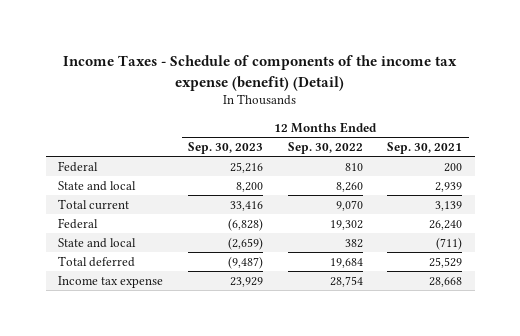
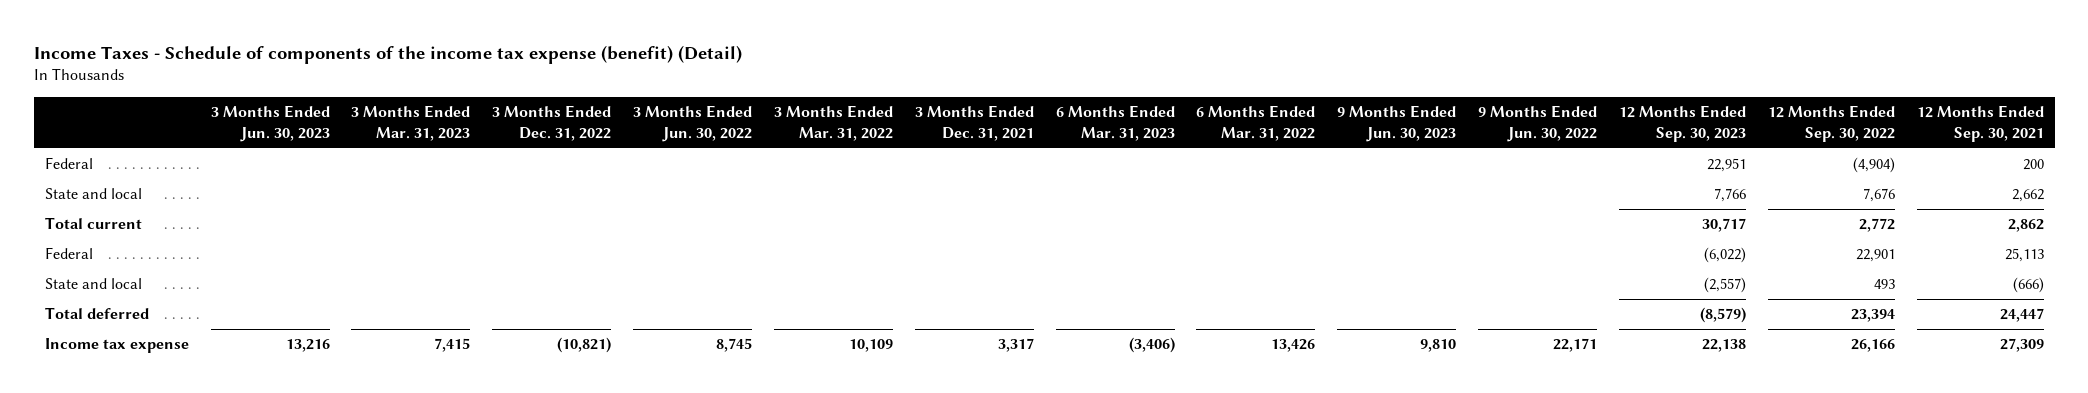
none -> [210,104,330,142] 3 Months Ended Jun. 30, 2023
none -> [351,104,471,141] 3 Months Ended Mar. 31, 2023
none -> [492,104,612,141] 3 Months Ended Dec. 31, 2022
none -> [633,104,753,142] 3 Months Ended Jun. 30, 2022
none -> [773,104,893,141] 3 Months Ended Mar. 31, 2022
none -> [914,104,1034,141] 3 Months Ended Dec. 31, 2021
none -> [1055,104,1175,141] 6 Months Ended Mar. 31, 2023
none -> [1196,104,1316,141] 6 Months Ended Mar. 31, 2022
none -> [1337,104,1457,142] 9 Months Ended Jun. 30, 2023
none -> [1478,104,1598,142] 9 Months Ended Jun. 30, 2022
[229,161,263,173] 25,216 -> [1706,158,1746,173] 22,951
[344,162,363,171] 810 -> [1852,157,1895,174] (4,904)
[235,181,263,192] 8,200 -> [1713,188,1746,203] 7,766
[335,181,363,192] 8,260 -> [1862,188,1895,203] 7,676
[435,181,463,192] 2,939 -> [2011,189,2044,203] 2,662
[229,200,263,211] 33,416 -> [1701,218,1746,233] 30,717
[335,199,363,211] 9,070 -> [1858,218,1895,233] 2,772
[435,200,463,211] 3,139 -> [2007,219,2044,233] 2,862
[227,217,263,231] (6,828) -> [1703,247,1746,264] (6,022)
[329,219,363,230] 19,302 -> [1855,249,1895,263] 22,901
[429,219,463,230] 26,240 -> [2004,248,2044,263] 25,113
[227,236,263,250] (2,659) -> [1703,277,1746,294] (2,557)
[344,238,363,248] 382 -> [1873,279,1895,290] 493
[436,236,463,250] (711) -> [2012,277,2044,294] (666)
[227,255,263,269] (9,487) -> [1699,307,1746,324] (8,579)
[329,257,363,268] 19,684 -> [1850,309,1895,323] 23,394
[429,256,463,268] 25,529 -> [1999,308,2044,323] 24,447
[229,276,263,287] 23,929 -> [1701,339,1746,353] 22,138
[329,275,363,287] 28,754 -> [1850,339,1895,353] 26,166
[429,276,463,287] 28,668 -> [1999,338,2044,353] 27,309

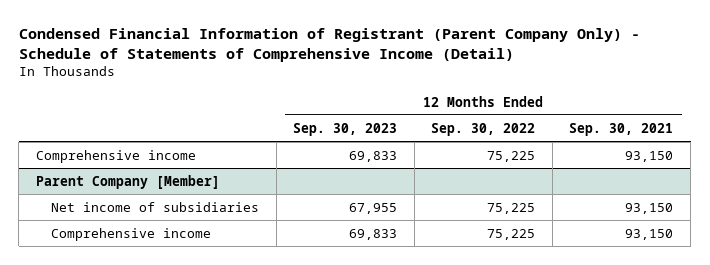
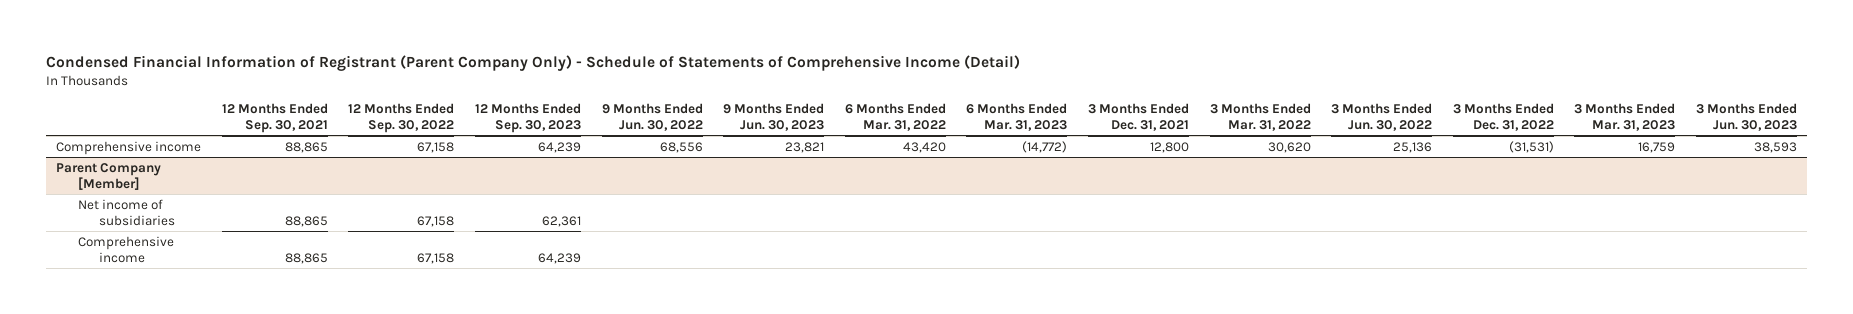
none -> [601,103,703,132] 9 Months Ended Jun. 30, 2022
none -> [723,103,825,132] 9 Months Ended Jun. 30, 2023
none -> [844,103,946,132] 6 Months Ended Mar. 31, 2022
none -> [966,103,1068,132] 6 Months Ended Mar. 31, 2023
none -> [1088,103,1190,132] 3 Months Ended Dec. 31, 2021
none -> [1209,103,1311,132] 3 Months Ended Mar. 31, 2022
none -> [1331,103,1433,132] 3 Months Ended Jun. 30, 2022
none -> [1452,103,1554,132] 3 Months Ended Dec. 31, 2022
none -> [1574,103,1676,132] 3 Months Ended Mar. 31, 2023
none -> [1696,103,1798,132] 3 Months Ended Jun. 30, 2023
[349,150,398,162] 69,833 -> [538,141,582,153] 64,239
[487,150,536,162] 75,225 -> [417,141,455,153] 67,158
[625,150,674,162] 93,150 -> [284,141,328,153] 88,865
[349,202,398,214] 67,955 -> [542,215,582,227] 62,361
[487,202,536,214] 75,225 -> [417,215,455,227] 67,158
[625,202,674,214] 93,150 -> [284,215,328,227] 88,865
[349,228,398,240] 69,833 -> [538,252,582,264] 64,239
[487,228,536,240] 75,225 -> [417,252,455,264] 67,158
[625,228,674,240] 93,150 -> [284,252,328,264] 88,865

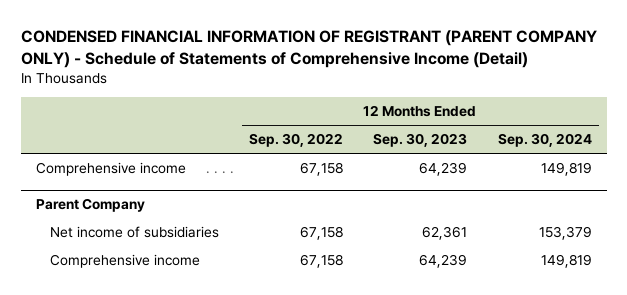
[46,54,1021,71] Condensed Financial Information of Registrant (Parent Company Only) - Schedule of Statements of Comprehensive Income (Detail) -> [20,30,597,69] CONDENSED FINANCIAL INFORMATION OF REGISTRANT (PARENT COMPANY ONLY) - Schedule of Statements of Comprehensive Income (Detail)
[221,103,328,134] 12 Months Ended Sep. 30, 2021 -> none
[601,103,703,132] 9 Months Ended Jun. 30, 2022 -> none
[723,103,825,132] 9 Months Ended Jun. 30, 2023 -> none
[844,103,946,132] 6 Months Ended Mar. 31, 2022 -> none
[966,103,1068,132] 6 Months Ended Mar. 31, 2023 -> none
[1088,103,1190,132] 3 Months Ended Dec. 31, 2021 -> none
[1209,103,1311,132] 3 Months Ended Mar. 31, 2022 -> none
[1331,103,1433,132] 3 Months Ended Jun. 30, 2022 -> none
[1452,103,1554,132] 3 Months Ended Dec. 31, 2022 -> none
[1574,103,1676,132] 3 Months Ended Mar. 31, 2023 -> none
[1696,103,1798,132] 3 Months Ended Jun. 30, 2023 -> none
none -> [497,133,592,148] Sep. 30, 2024
[56,162,162,190] Parent Company [Member] -> [35,198,145,213] Parent Company

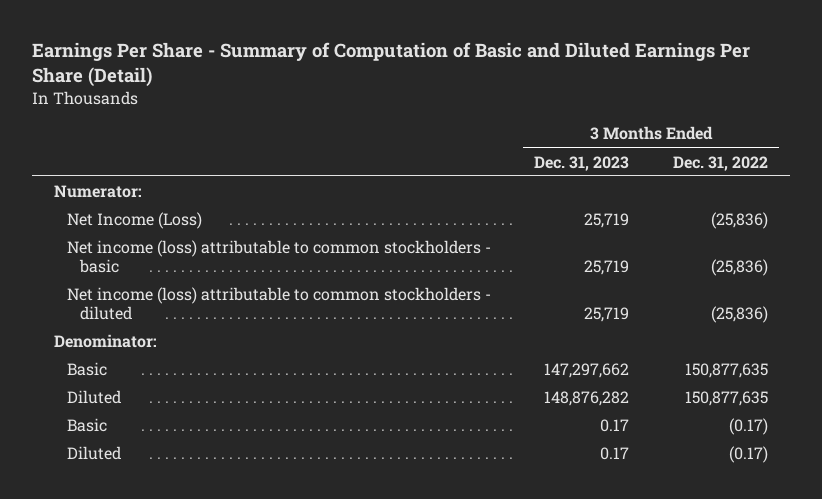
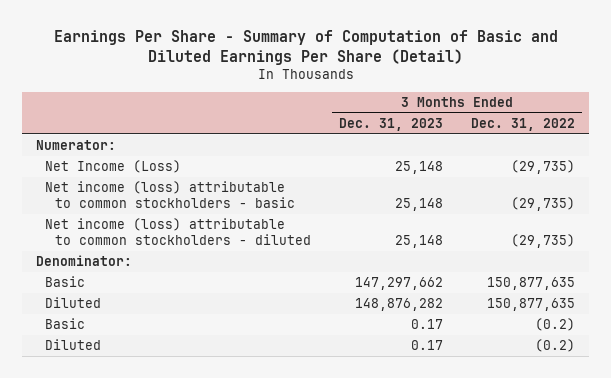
[584,212,630,228] 25,719 -> [394,161,443,175] 25,148
[710,211,768,229] (25,836) -> [511,160,576,175] (29,735)
[584,260,630,276] 25,719 -> [394,197,443,211] 25,148
[710,259,768,277] (25,836) -> [511,196,576,211] (29,735)
[584,307,630,323] 25,719 -> [394,234,443,248] 25,148
[710,306,768,324] (25,836) -> [511,233,576,248] (29,735)
[728,417,768,435] (0.17) -> [535,318,576,332] (0.2)
[728,445,768,463] (0.17) -> [535,339,576,353] (0.2)

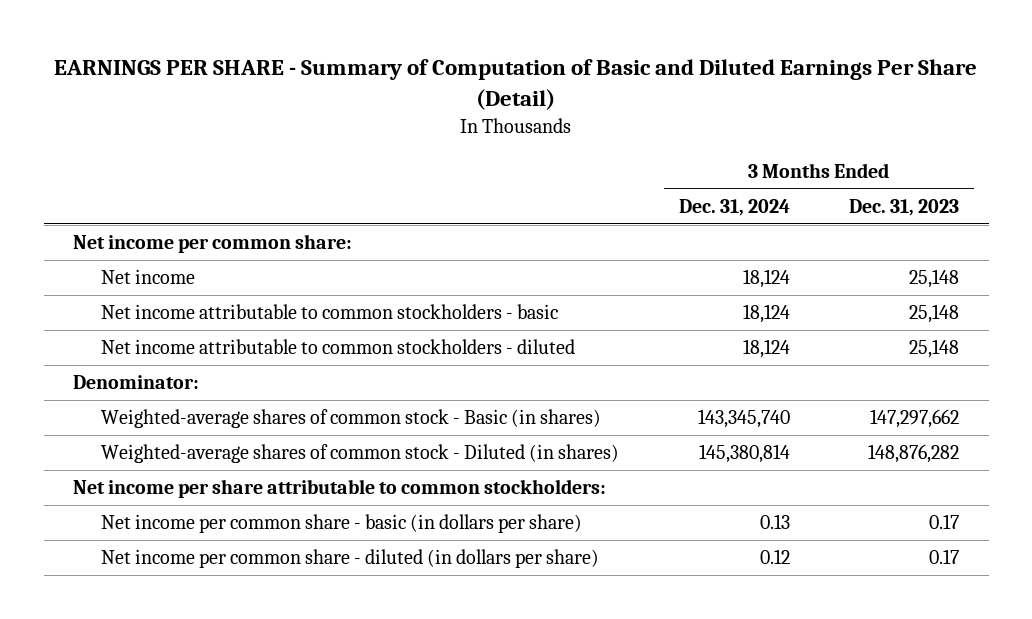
[53,29,558,65] Earnings Per Share - Summary of Computation of Basic and Diluted Earnings Per Share (Detail) -> [54,58,978,110] EARNINGS PER SHARE - Summary of Computation of Basic and Diluted Earnings Per Share (Detail)
[471,117,576,131] Dec. 31, 2022 -> none
none -> [678,198,790,216] Dec. 31, 2024
[36,140,117,151] Numerator: -> [73,234,353,254] Net income per common share:
[45,160,182,174] Net Income (Loss) -> [101,269,196,285] Net income
[45,181,295,208] Net income (loss) attributable to common stockholders - basic -> [101,304,559,320] Net income attributable to common stockholders - basic
[45,218,311,245] Net income (loss) attributable to common stockholders - diluted -> [101,339,576,355] Net income attributable to common stockholders - diluted
[45,276,86,288] Basic -> [101,409,602,429] Weighted-average shares of common stock - Basic (in shares)
[45,297,102,309] Diluted -> [101,444,620,464] Weighted-average shares of common stock - Diluted (in shares)
none -> [73,479,607,499] Net income per share attributable to common stockholders:
[45,318,86,330] Basic -> [101,514,583,534] Net income per common share - basic (in dollars per share)
[45,339,102,351] Diluted -> [101,549,600,569] Net income per common share - diluted (in dollars per share)

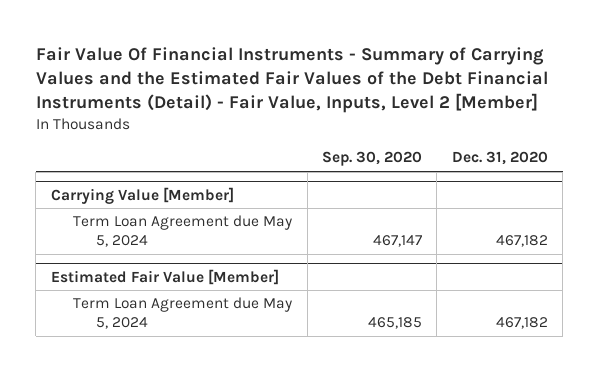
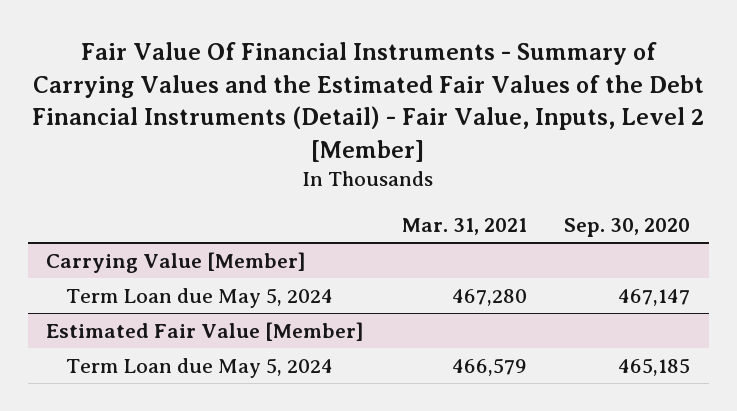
[451,151,548,166] Dec. 31, 2020 -> none
none -> [401,218,527,236] Mar. 31, 2021
[73,215,293,248] Term Loan Agreement due May 5, 2024 -> [65,287,333,308] Term Loan due May 5, 2024
[73,297,293,330] Term Loan Agreement due May 5, 2024 -> [65,357,333,378] Term Loan due May 5, 2024

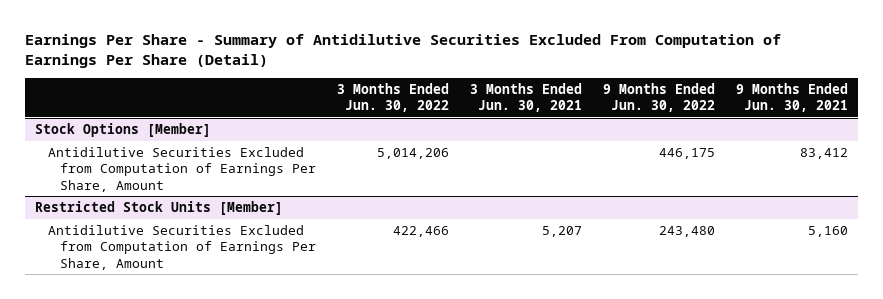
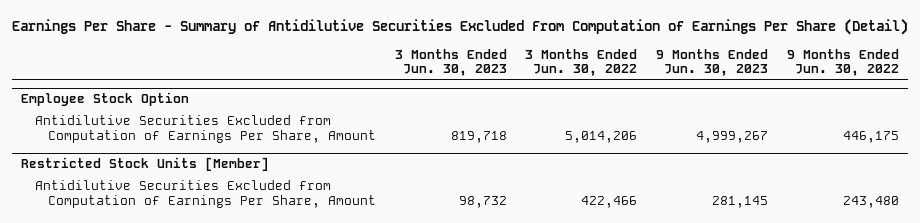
[469,82,582,113] 3 Months Ended Jun. 30, 2021 -> none
[735,82,848,113] 9 Months Ended Jun. 30, 2021 -> none
none -> [394,48,507,76] 3 Months Ended Jun. 30, 2023
none -> [656,48,769,76] 9 Months Ended Jun. 30, 2023
[35,122,212,137] Stock Options [Member] -> [21,92,190,107] Employee Stock Option

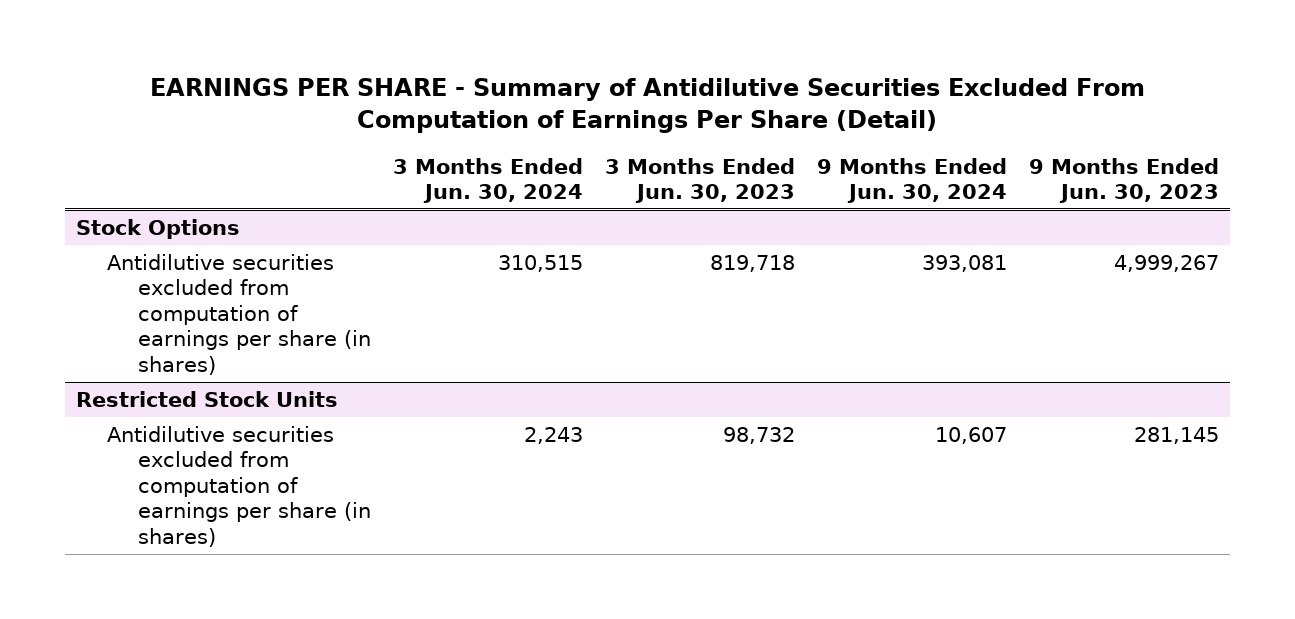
[11,18,908,35] Earnings Per Share - Summary of Antidilutive Securities Excluded From Computation of Earnings Per Share (Detail) -> [150,78,1146,134] EARNINGS PER SHARE - Summary of Antidilutive Securities Excluded From Computation of Earnings Per Share (Detail)
[525,48,638,76] 3 Months Ended Jun. 30, 2022 -> none
[786,48,899,76] 9 Months Ended Jun. 30, 2022 -> none
none -> [393,157,584,203] 3 Months Ended Jun. 30, 2024
none -> [816,157,1007,203] 9 Months Ended Jun. 30, 2024
[21,92,190,107] Employee Stock Option -> [75,218,240,239] Stock Options
[34,115,377,143] Antidilutive Securities Excluded from Computation of Earnings Per Share, Amount -> [106,253,372,375] Antidilutive securities excluded from computation of earnings per share (in shares)
[21,157,270,172] Restricted Stock Units [Member] -> [75,390,338,407] Restricted Stock Units
[34,180,377,208] Antidilutive Securities Excluded from Computation of Earnings Per Share, Amount -> [106,425,372,547] Antidilutive securities excluded from computation of earnings per share (in shares)

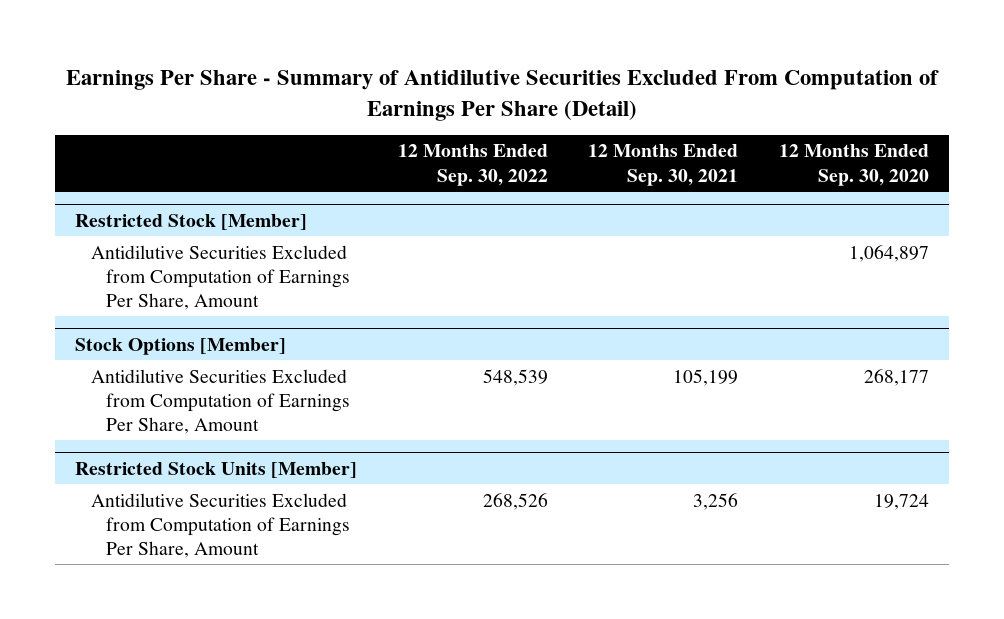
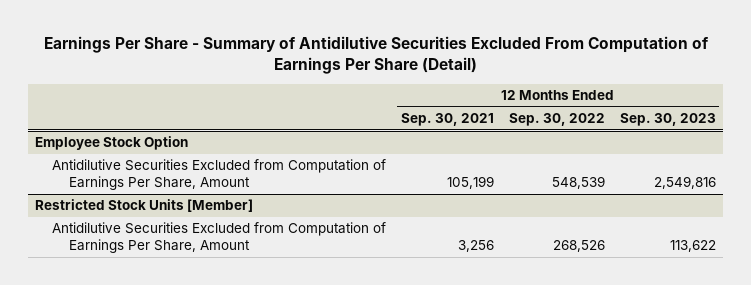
[778,144,929,186] 12 Months Ended Sep. 30, 2020 -> none
none -> [619,113,716,127] Sep. 30, 2023
[75,213,308,230] Restricted Stock [Member] -> none
[90,244,351,310] Antidilutive Securities Excluded from Computation of Earnings Per Share, Amount -> none
[75,337,287,355] Stock Options [Member] -> [35,136,189,151] Employee Stock Option

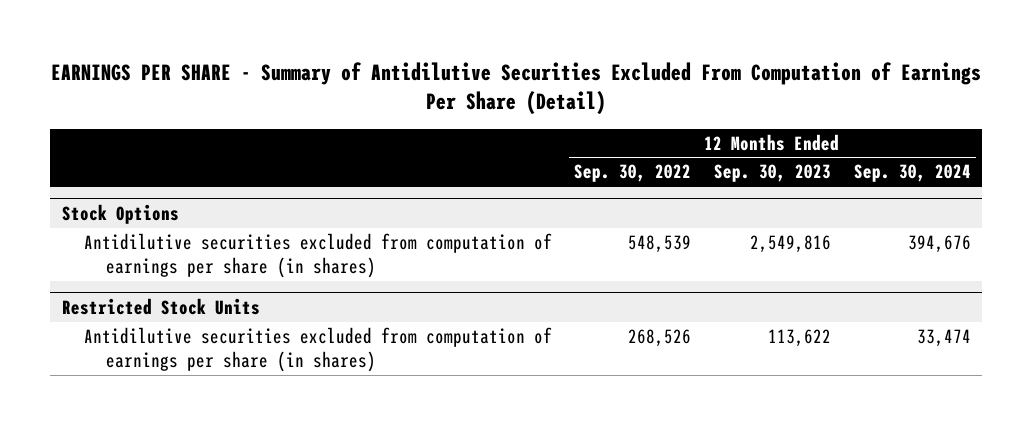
[43,36,709,75] Earnings Per Share - Summary of Antidilutive Securities Excluded From Computation of Earnings Per Share (Detail) -> [51,61,982,116] EARNINGS PER SHARE - Summary of Antidilutive Securities Excluded From Computation of Earnings Per Share (Detail)
[400,113,494,127] Sep. 30, 2021 -> none
none -> [853,164,971,183] Sep. 30, 2024
[35,136,189,151] Employee Stock Option -> [61,203,179,224] Stock Options
[52,159,387,191] Antidilutive Securities Excluded from Computation of Earnings Per Share, Amount -> [83,233,552,278] Antidilutive securities excluded from computation of earnings per share (in shares)
[35,199,254,213] Restricted Stock Units [Member] -> [61,297,260,315] Restricted Stock Units
[52,222,387,254] Antidilutive Securities Excluded from Computation of Earnings Per Share, Amount -> [83,327,552,372] Antidilutive securities excluded from computation of earnings per share (in shares)

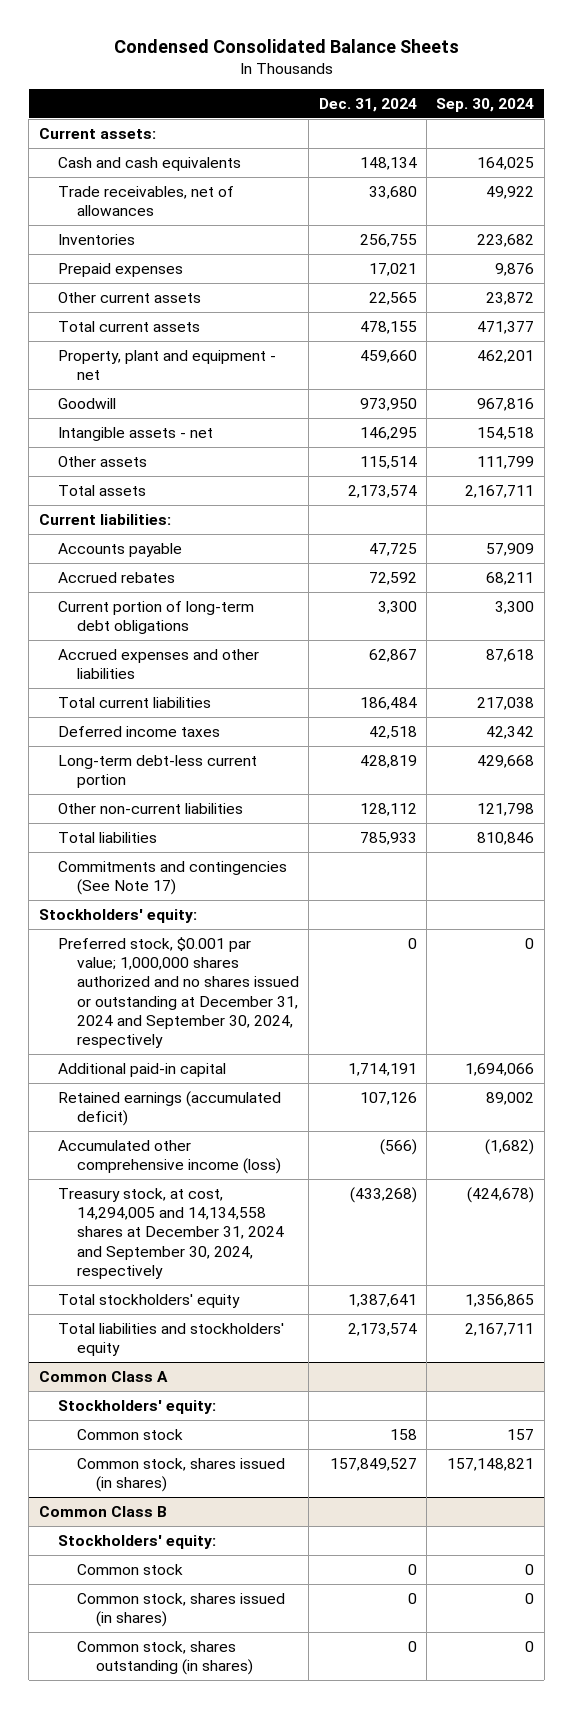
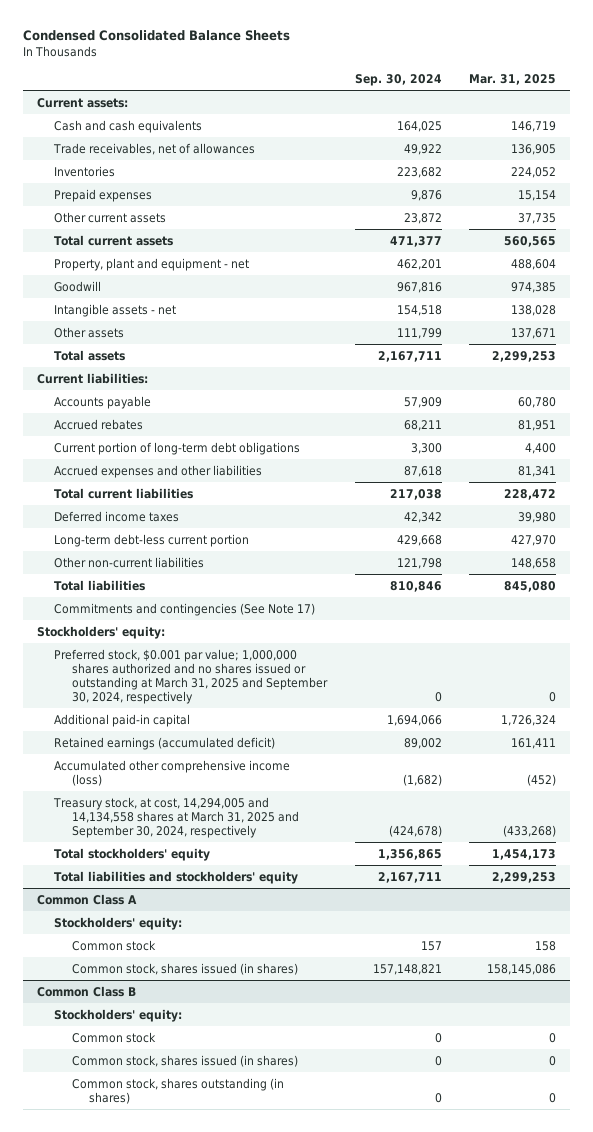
[318,98,417,113] Dec. 31, 2024 -> none
none -> [469,73,557,85] Mar. 31, 2025
[57,936,299,1049] Preferred stock, $0.001 par value; 1,000,000 shares authorized and no shares issued or outstanding at December 31, 2024 and September 30, 2024, respectively -> [54,648,328,705] Preferred stock, $0.001 par value; 1,000,000 shares authorized and no shares issued or outstanding at March 31, 2025 and September 30, 2024, respectively
[57,1187,284,1280] Treasury stock, at cost, 14,294,005 and 14,134,558 shares at December 31, 2024 and September 30, 2024, respectively -> [53,796,299,838] Treasury stock, at cost, 14,294,005 and 14,134,558 shares at March 31, 2025 and September 30, 2024, respectively

